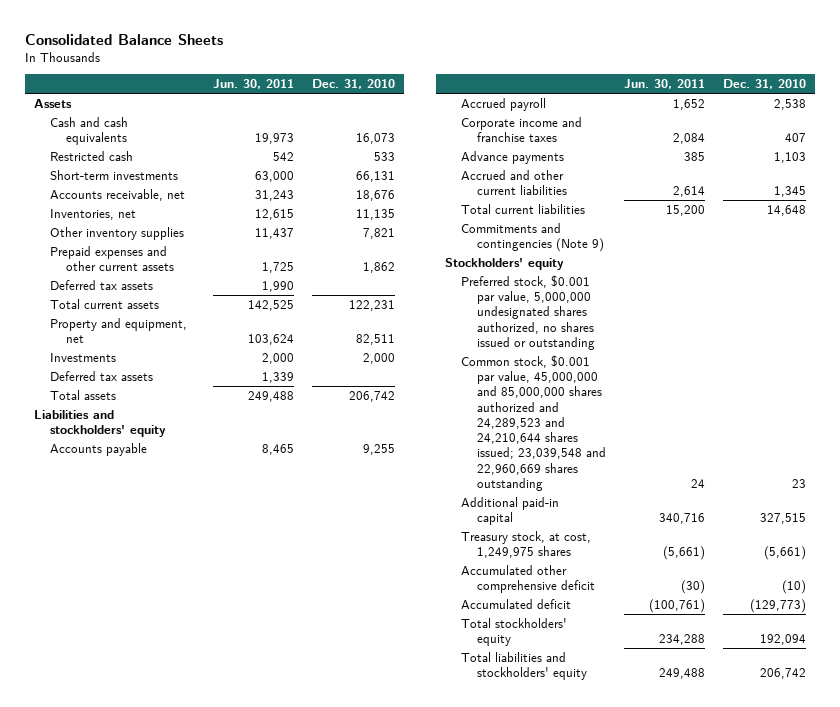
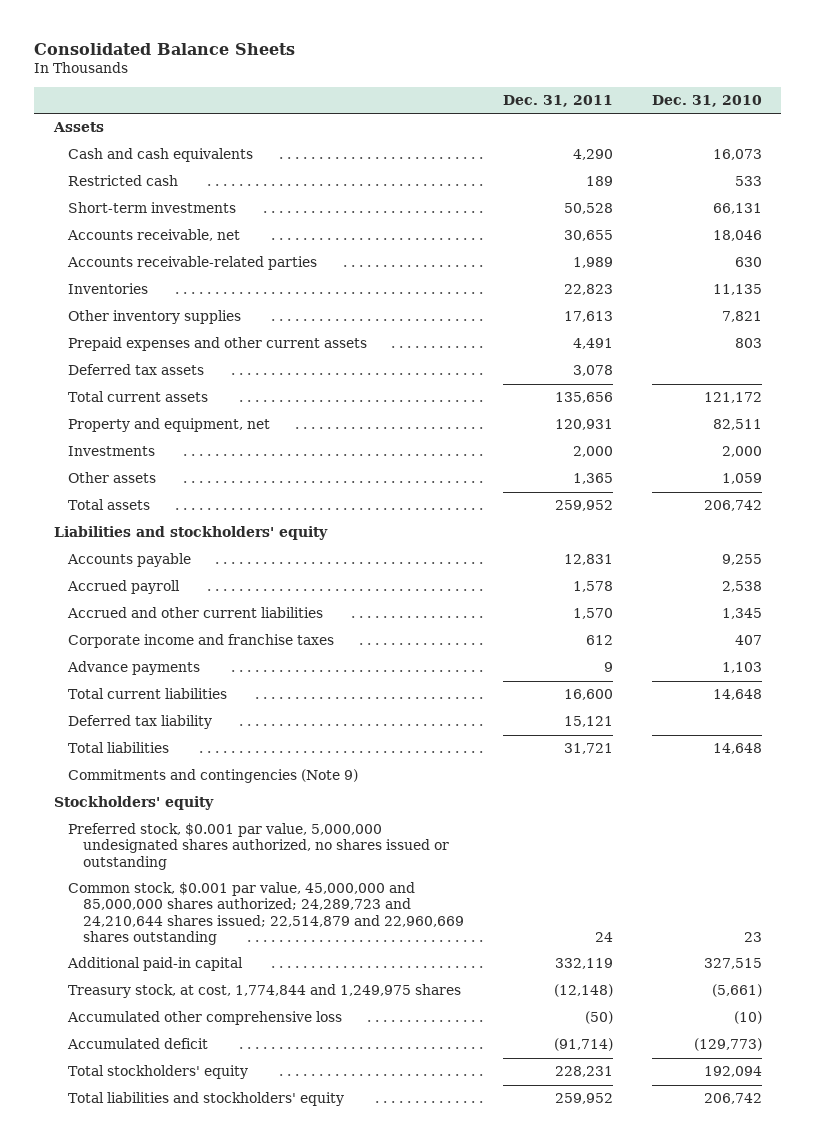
[213,79,295,90] Jun. 30, 2011 -> none
none -> [502,94,613,107] Dec. 31, 2011
[356,189,396,201] 18,676 -> [712,230,762,242] 18,046
none -> [67,256,318,271] Accounts receivable-related parties
[50,208,137,220] Inventories, net -> [68,283,149,295] Inventories
[363,262,396,274] 1,862 -> [734,338,762,349] 803
[349,299,396,311] 122,231 -> [703,392,762,404] 121,172
[50,370,154,381] Deferred tax assets -> none
none -> [68,472,157,484] Other assets
[460,169,567,196] Accrued and other current liabilities -> [67,607,324,619] Accrued and other current liabilities
none -> [68,715,213,730] Deferred tax liability
none -> [68,742,170,754] Total liabilities
[460,354,606,491] Common stock, $0.001 par value, 45,000,000 and 85,000,000 shares authorized and 24,289,523 and 24,210,644 shares issued; 23,039,548 and 22,960,669 shares outstanding -> [68,882,464,946] Common stock, $0.001 par value, 45,000,000 and 85,000,000 shares authorized; 24,289,723 and 24,210,644 shares issued; 22,514,879 and 22,960,669 shares outstanding
[460,530,591,559] Treasury stock, at cost, 1,249,975 shares -> [68,984,462,999] Treasury stock, at cost, 1,774,844 and 1,249,975 shares
[460,564,595,594] Accumulated other comprehensive deficit -> [67,1011,343,1026] Accumulated other comprehensive loss

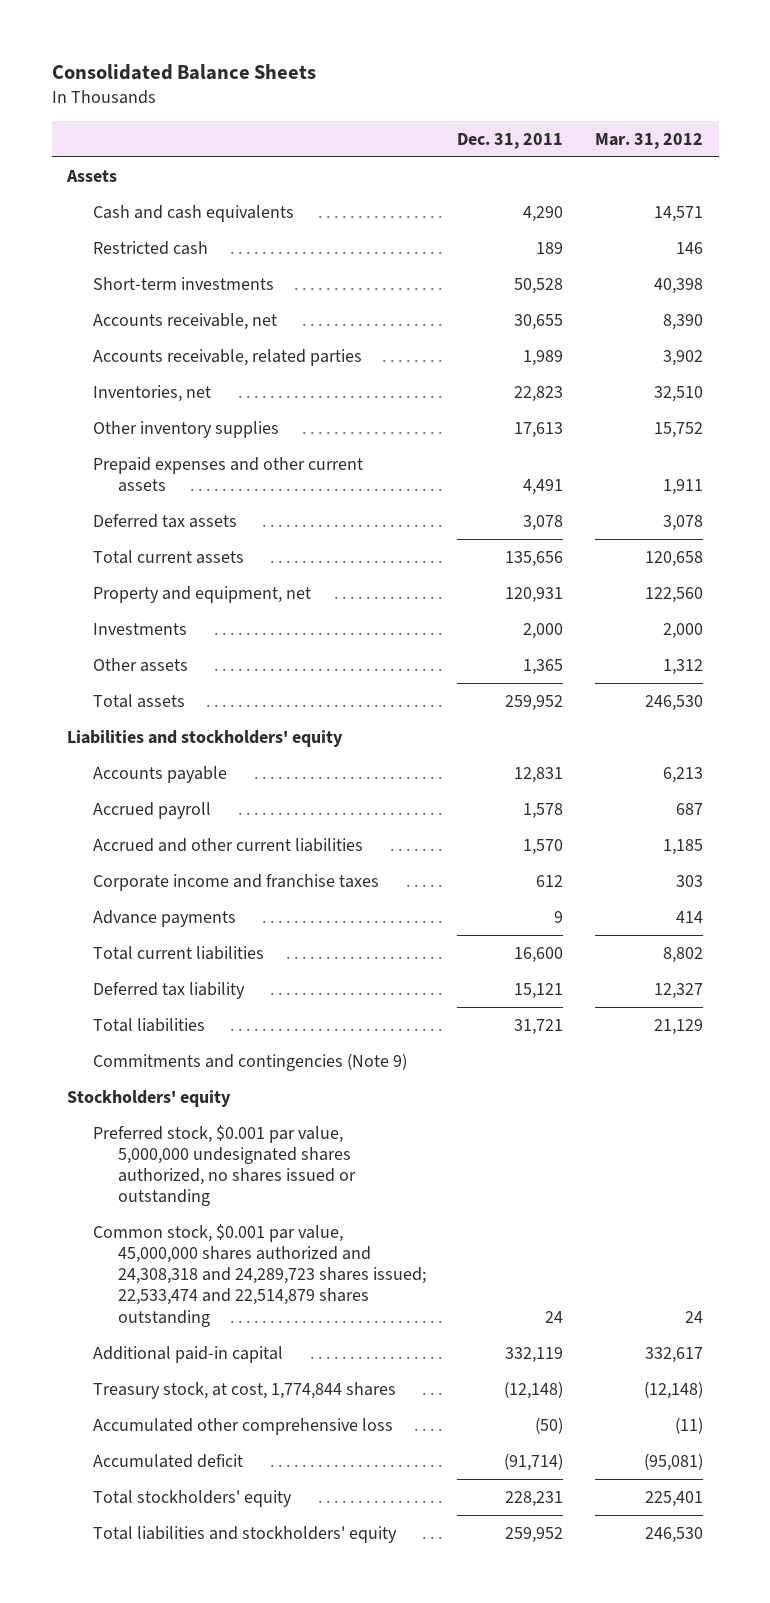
[651,94,762,107] Dec. 31, 2010 -> none
none -> [595,132,704,149] Mar. 31, 2012
[67,256,318,271] Accounts receivable-related parties -> [92,348,362,366] Accounts receivable, related parties
[68,283,149,295] Inventories -> [92,384,211,402] Inventories, net
[68,882,464,946] Common stock, $0.001 par value, 45,000,000 and 85,000,000 shares authorized; 24,289,723 and 24,210,644 shares issued; 22,514,879 and 22,960,669 shares outstanding -> [92,1223,426,1327] Common stock, $0.001 par value, 45,000,000 shares authorized and 24,308,318 and 24,289,723 shares issued; 22,533,474 and 22,514,879 shares outstanding
[68,984,462,999] Treasury stock, at cost, 1,774,844 and 1,249,975 shares -> [92,1381,396,1399] Treasury stock, at cost, 1,774,844 shares

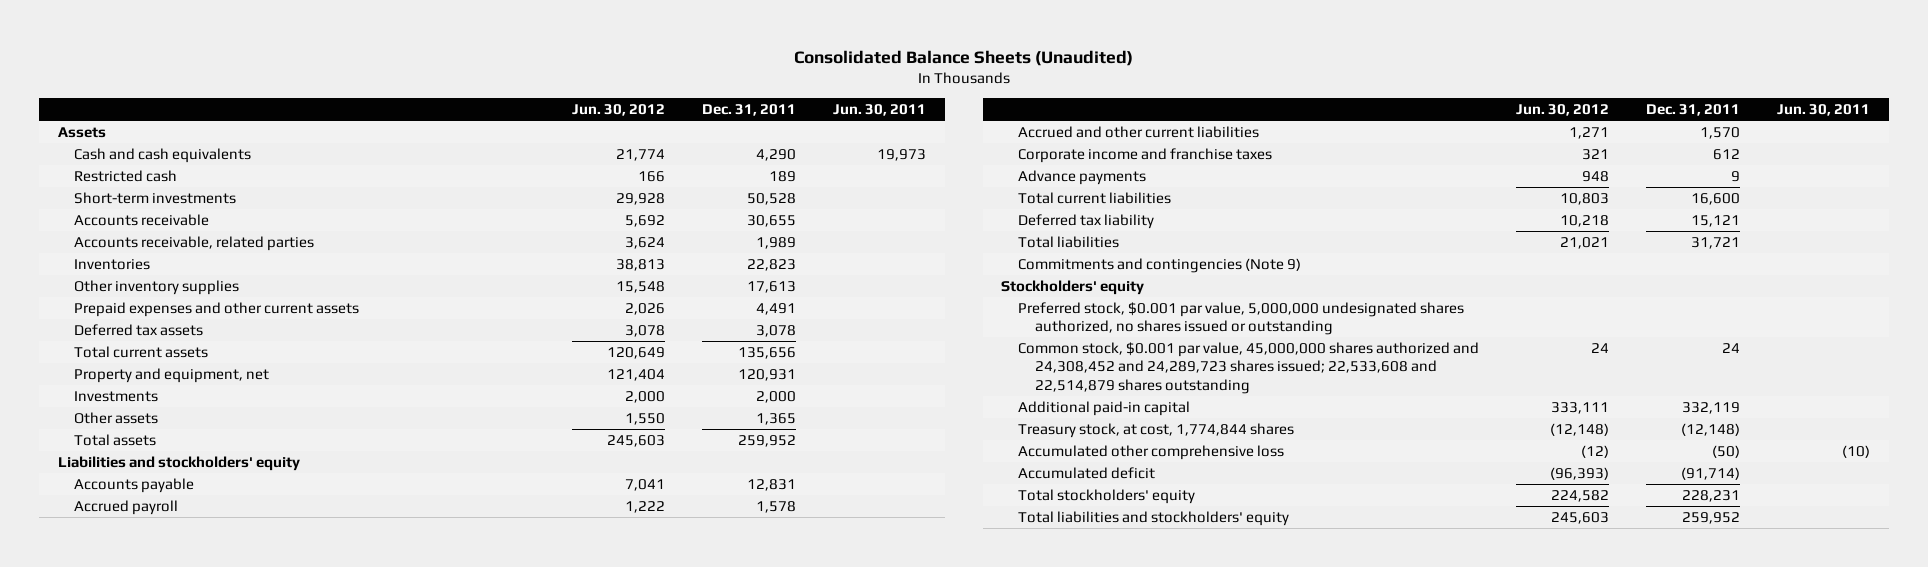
[51,64,316,81] Consolidated Balance Sheets -> [793,49,1133,66] Consolidated Balance Sheets (Unaudited)
[595,132,704,149] Mar. 31, 2012 -> none
none -> [572,104,666,117] Jun. 30, 2012
none -> [833,104,927,117] Jun. 30, 2011
[92,312,277,330] Accounts receivable, net -> [74,214,210,227] Accounts receivable
[92,384,211,402] Inventories, net -> [74,259,151,271] Inventories
[92,1223,426,1327] Common stock, $0.001 par value, 45,000,000 shares authorized and 24,308,318 and 24,289,723 shares issued; 22,533,474 and 22,514,879 shares outstanding -> [1018,342,1480,394] Common stock, $0.001 par value, 45,000,000 shares authorized and 24,308,452 and 24,289,723 shares issued; 22,533,608 and 22,514,879 shares outstanding

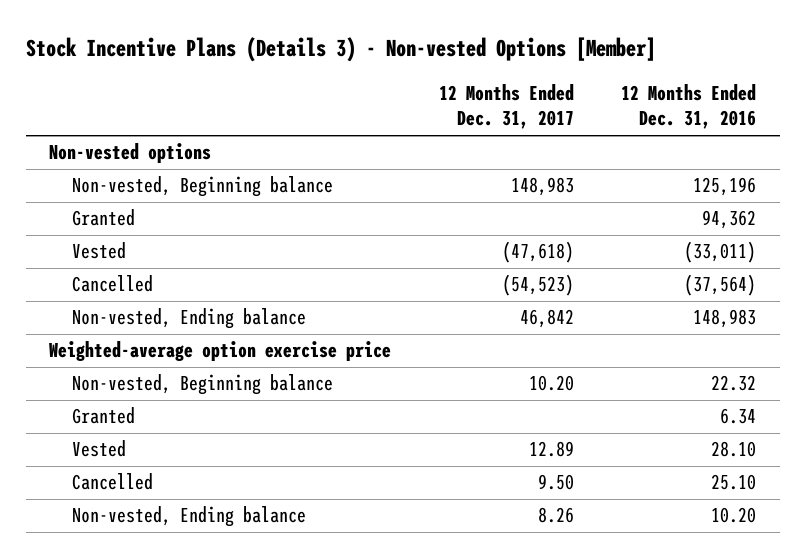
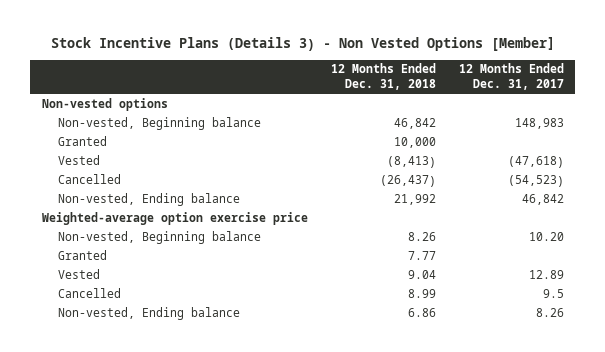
[25,37,656,63] Stock Incentive Plans (Details 3) - Non-vested Options [Member] -> [50,37,555,52] Stock Incentive Plans (Details 3) - Non Vested Options [Member]
[620,83,756,130] 12 Months Ended Dec. 31, 2016 -> none
none -> [330,63,436,90] 12 Months Ended Dec. 31, 2018
[537,474,574,491] 9.50 -> [542,288,564,298] 9.5

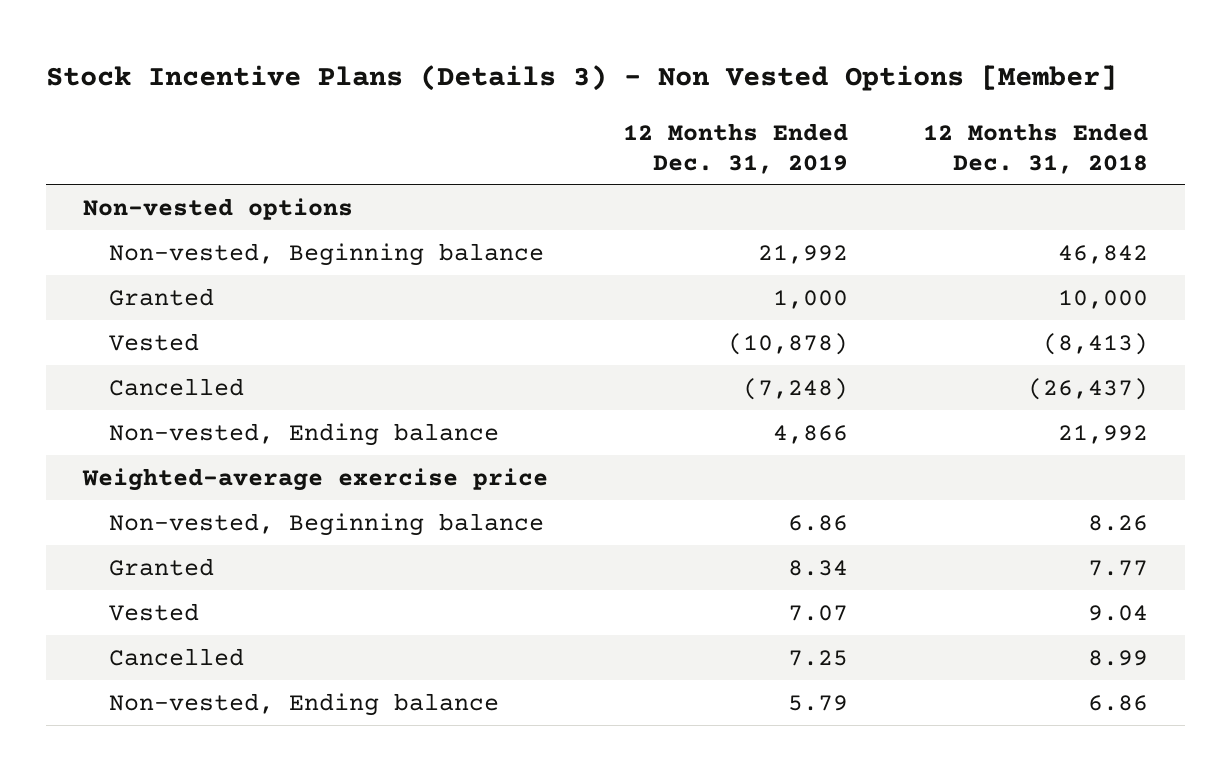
[458,63,564,90] 12 Months Ended Dec. 31, 2017 -> none
none -> [622,122,848,174] 12 Months Ended Dec. 31, 2019
[41,211,308,225] Weighted-average option exercise price -> [82,467,549,491] Weighted-average exercise price

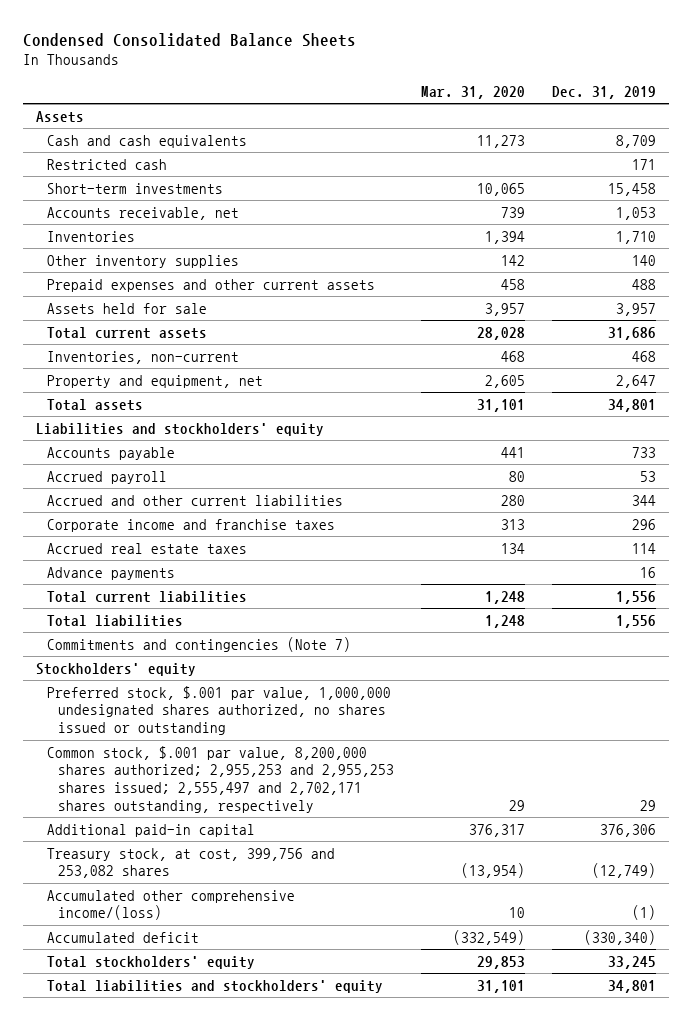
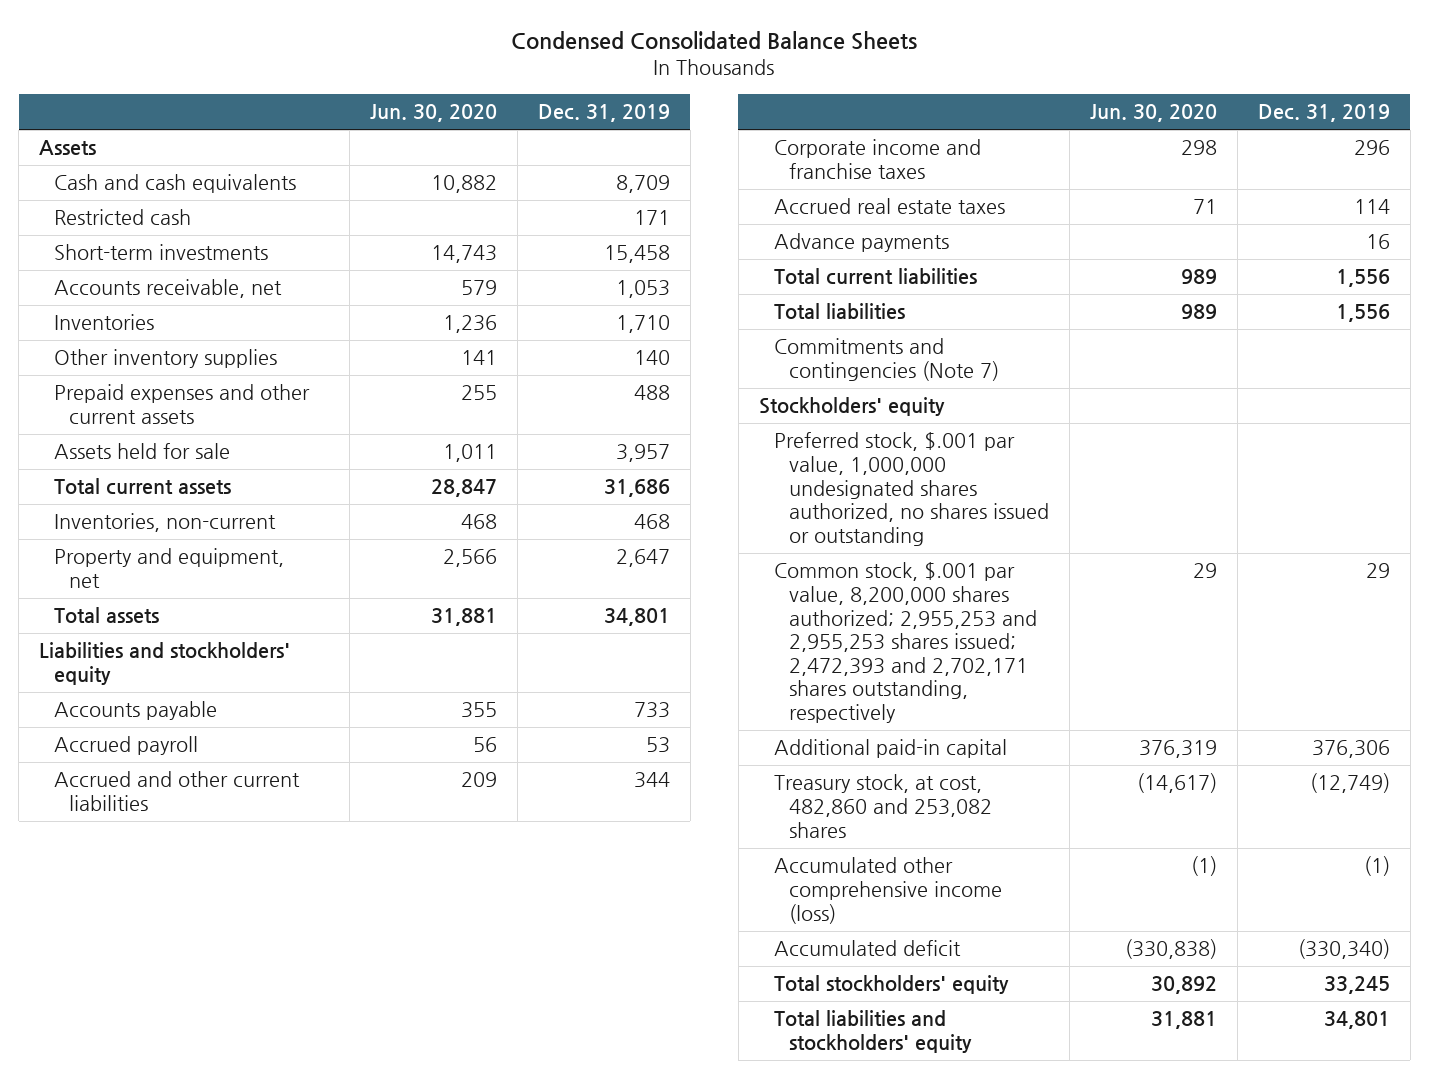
[421,85,526,99] Mar. 31, 2020 -> none
none -> [369,104,497,123] Jun. 30, 2020
[47,745,395,813] Common stock, $.001 par value, 8,200,000 shares authorized; 2,955,253 and 2,955,253 shares issued; 2,555,497 and 2,702,171 shares outstanding, respectively -> [773,562,1037,723] Common stock, $.001 par value, 8,200,000 shares authorized; 2,955,253 and 2,955,253 shares issued; 2,472,393 and 2,702,171 shares outstanding, respectively
[47,847,336,879] Treasury stock, at cost, 399,756 and 253,082 shares -> [773,774,992,838] Treasury stock, at cost, 482,860 and 253,082 shares
[47,889,296,921] Accumulated other comprehensive income/(loss) -> [773,857,1002,924] Accumulated other comprehensive income (loss)

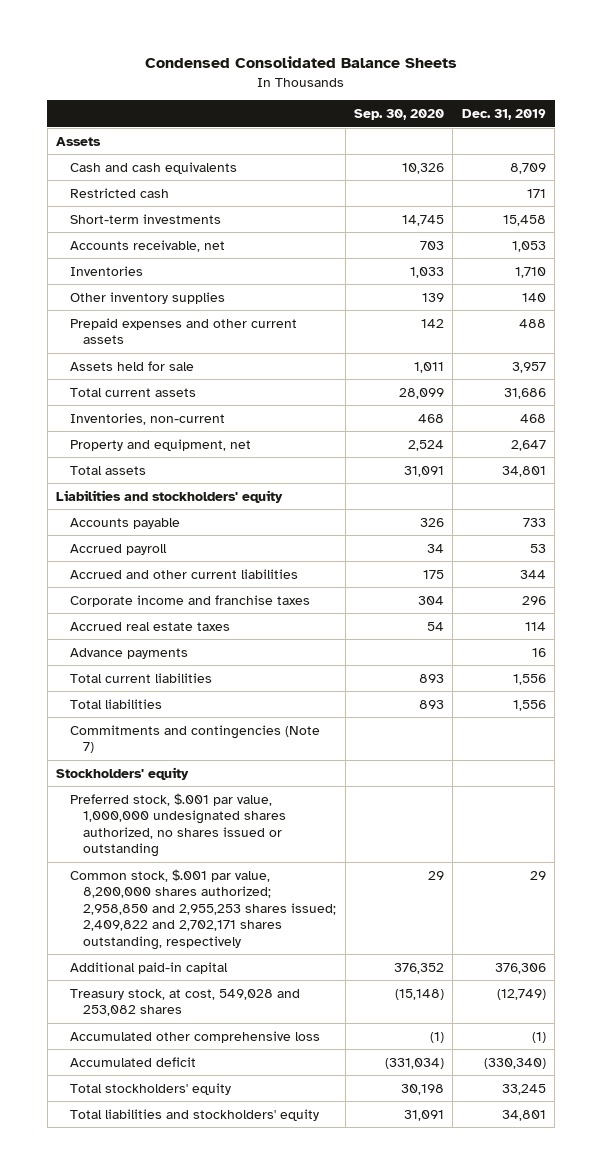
[369,104,497,123] Jun. 30, 2020 -> none
none -> [353,109,444,121] Sep. 30, 2020
[773,562,1037,723] Common stock, $.001 par value, 8,200,000 shares authorized; 2,955,253 and 2,955,253 shares issued; 2,472,393 and 2,702,171 shares outstanding, respectively -> [69,868,337,950] Common stock, $.001 par value, 8,200,000 shares authorized; 2,958,850 and 2,955,253 shares issued; 2,409,822 and 2,702,171 shares outstanding, respectively
[773,774,992,838] Treasury stock, at cost, 482,860 and 253,082 shares -> [69,988,300,1017] Treasury stock, at cost, 549,028 and 253,082 shares
[773,857,1002,924] Accumulated other comprehensive income (loss) -> [69,1030,320,1043] Accumulated other comprehensive loss

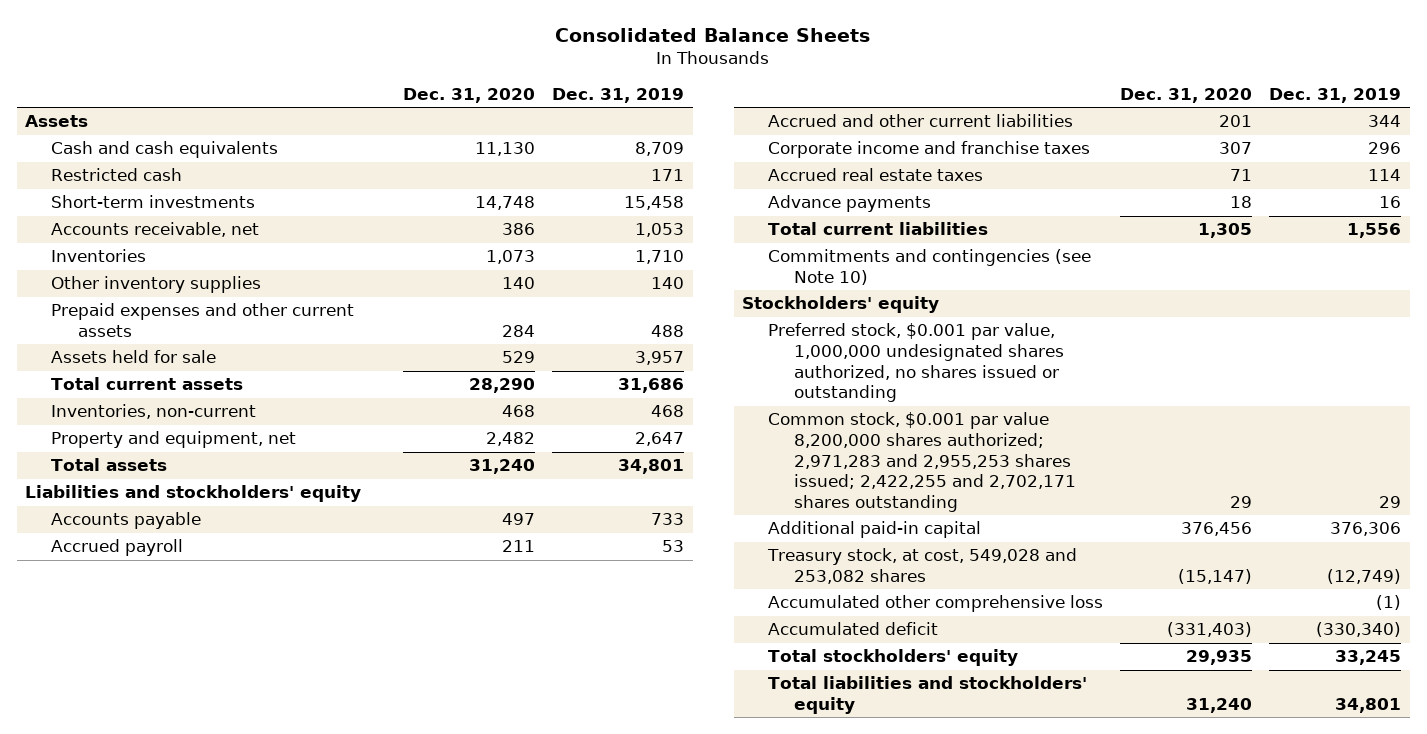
[144,56,457,69] Condensed Consolidated Balance Sheets -> [555,28,871,43] Consolidated Balance Sheets
[353,109,444,121] Sep. 30, 2020 -> none
none -> [403,87,536,103] Dec. 31, 2020
[69,698,162,709] Total liabilities -> none
[69,724,320,754] Commitments and contingencies (Note 7) -> [768,249,1092,285] Commitments and contingencies (see Note 10)
[69,792,287,858] Preferred stock, $.001 par value, 1,000,000 undesignated shares authorized, no shares issued or outstanding -> [768,323,1065,403] Preferred stock, $0.001 par value, 1,000,000 undesignated shares authorized, no shares issued or outstanding
[69,868,337,950] Common stock, $.001 par value, 8,200,000 shares authorized; 2,958,850 and 2,955,253 shares issued; 2,409,822 and 2,702,171 shares outstanding, respectively -> [768,412,1077,512] Common stock, $0.001 par value 8,200,000 shares authorized; 2,971,283 and 2,955,253 shares issued; 2,422,255 and 2,702,171 shares outstanding

